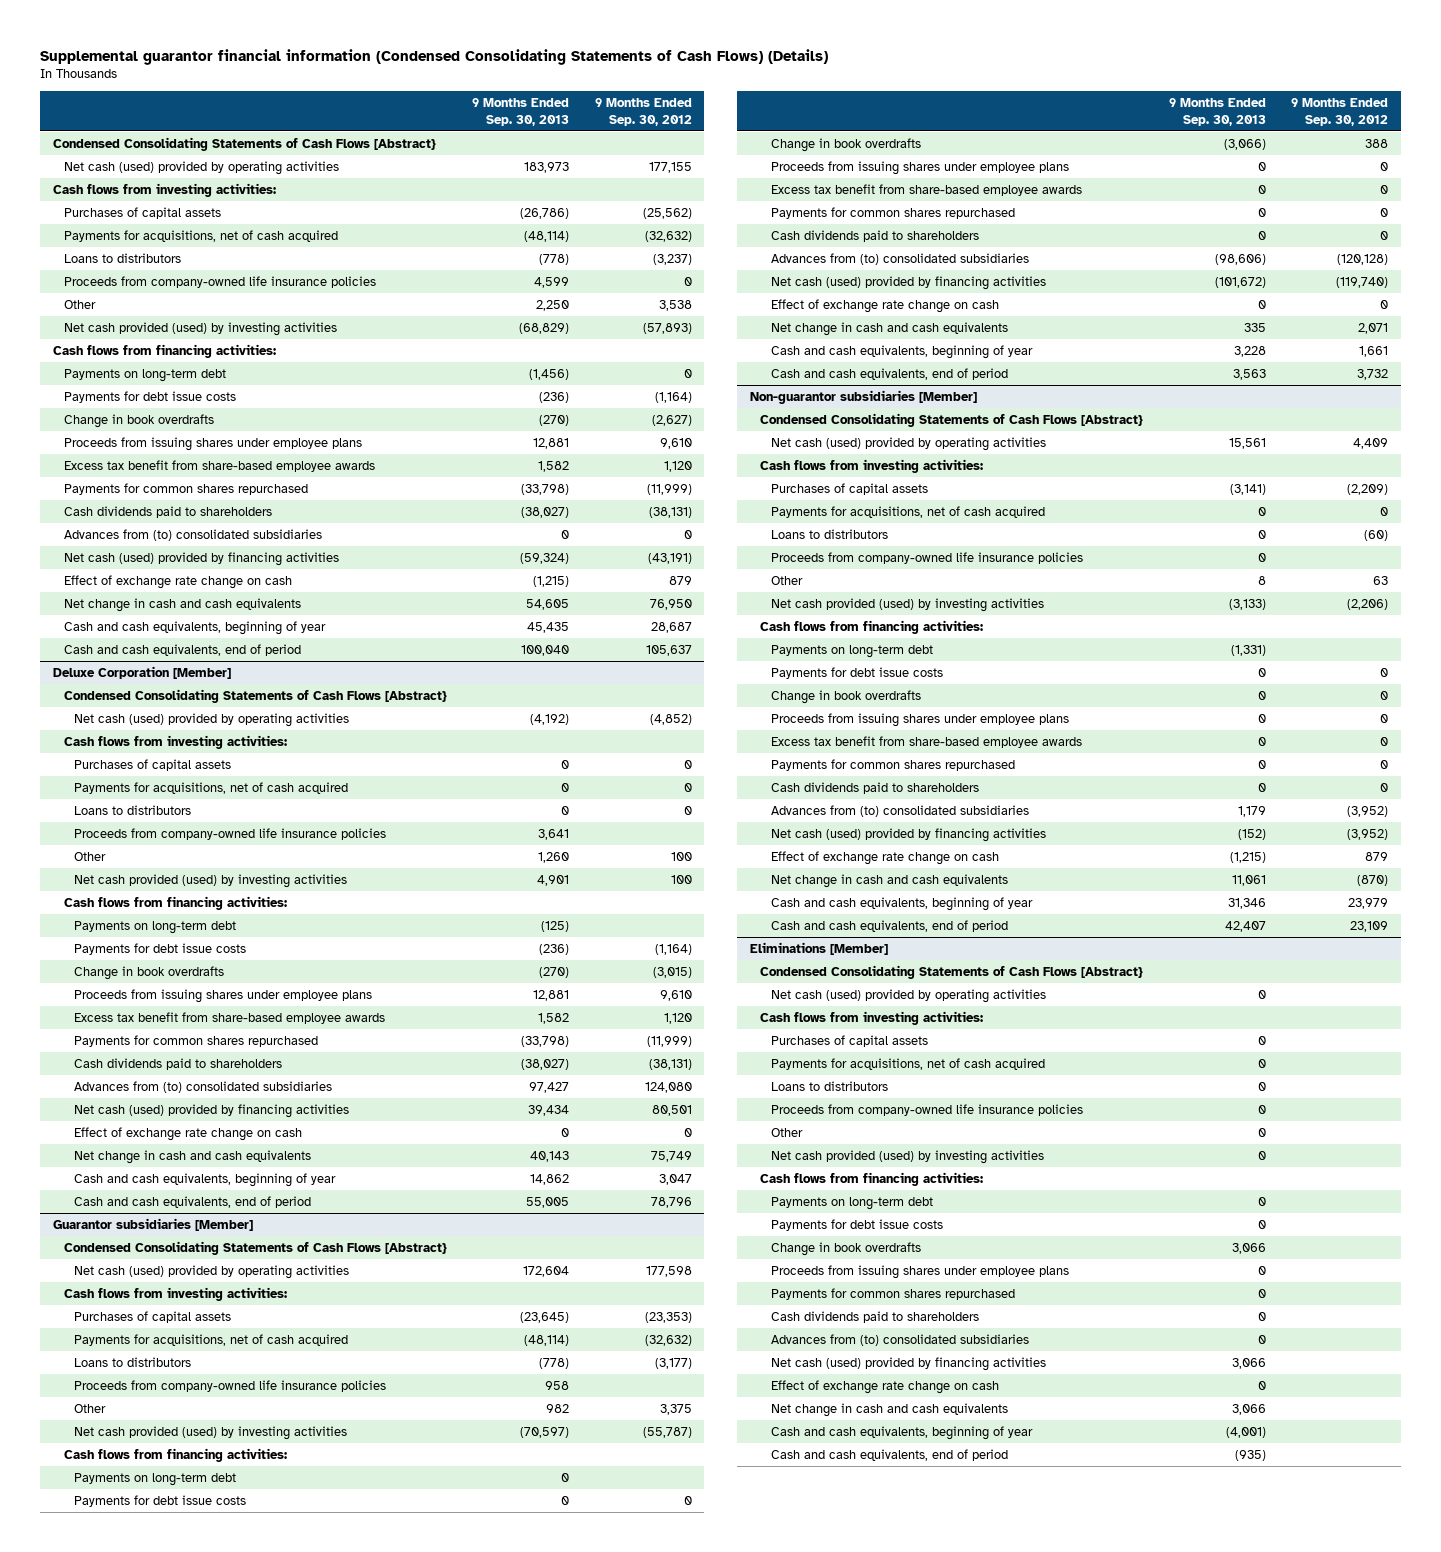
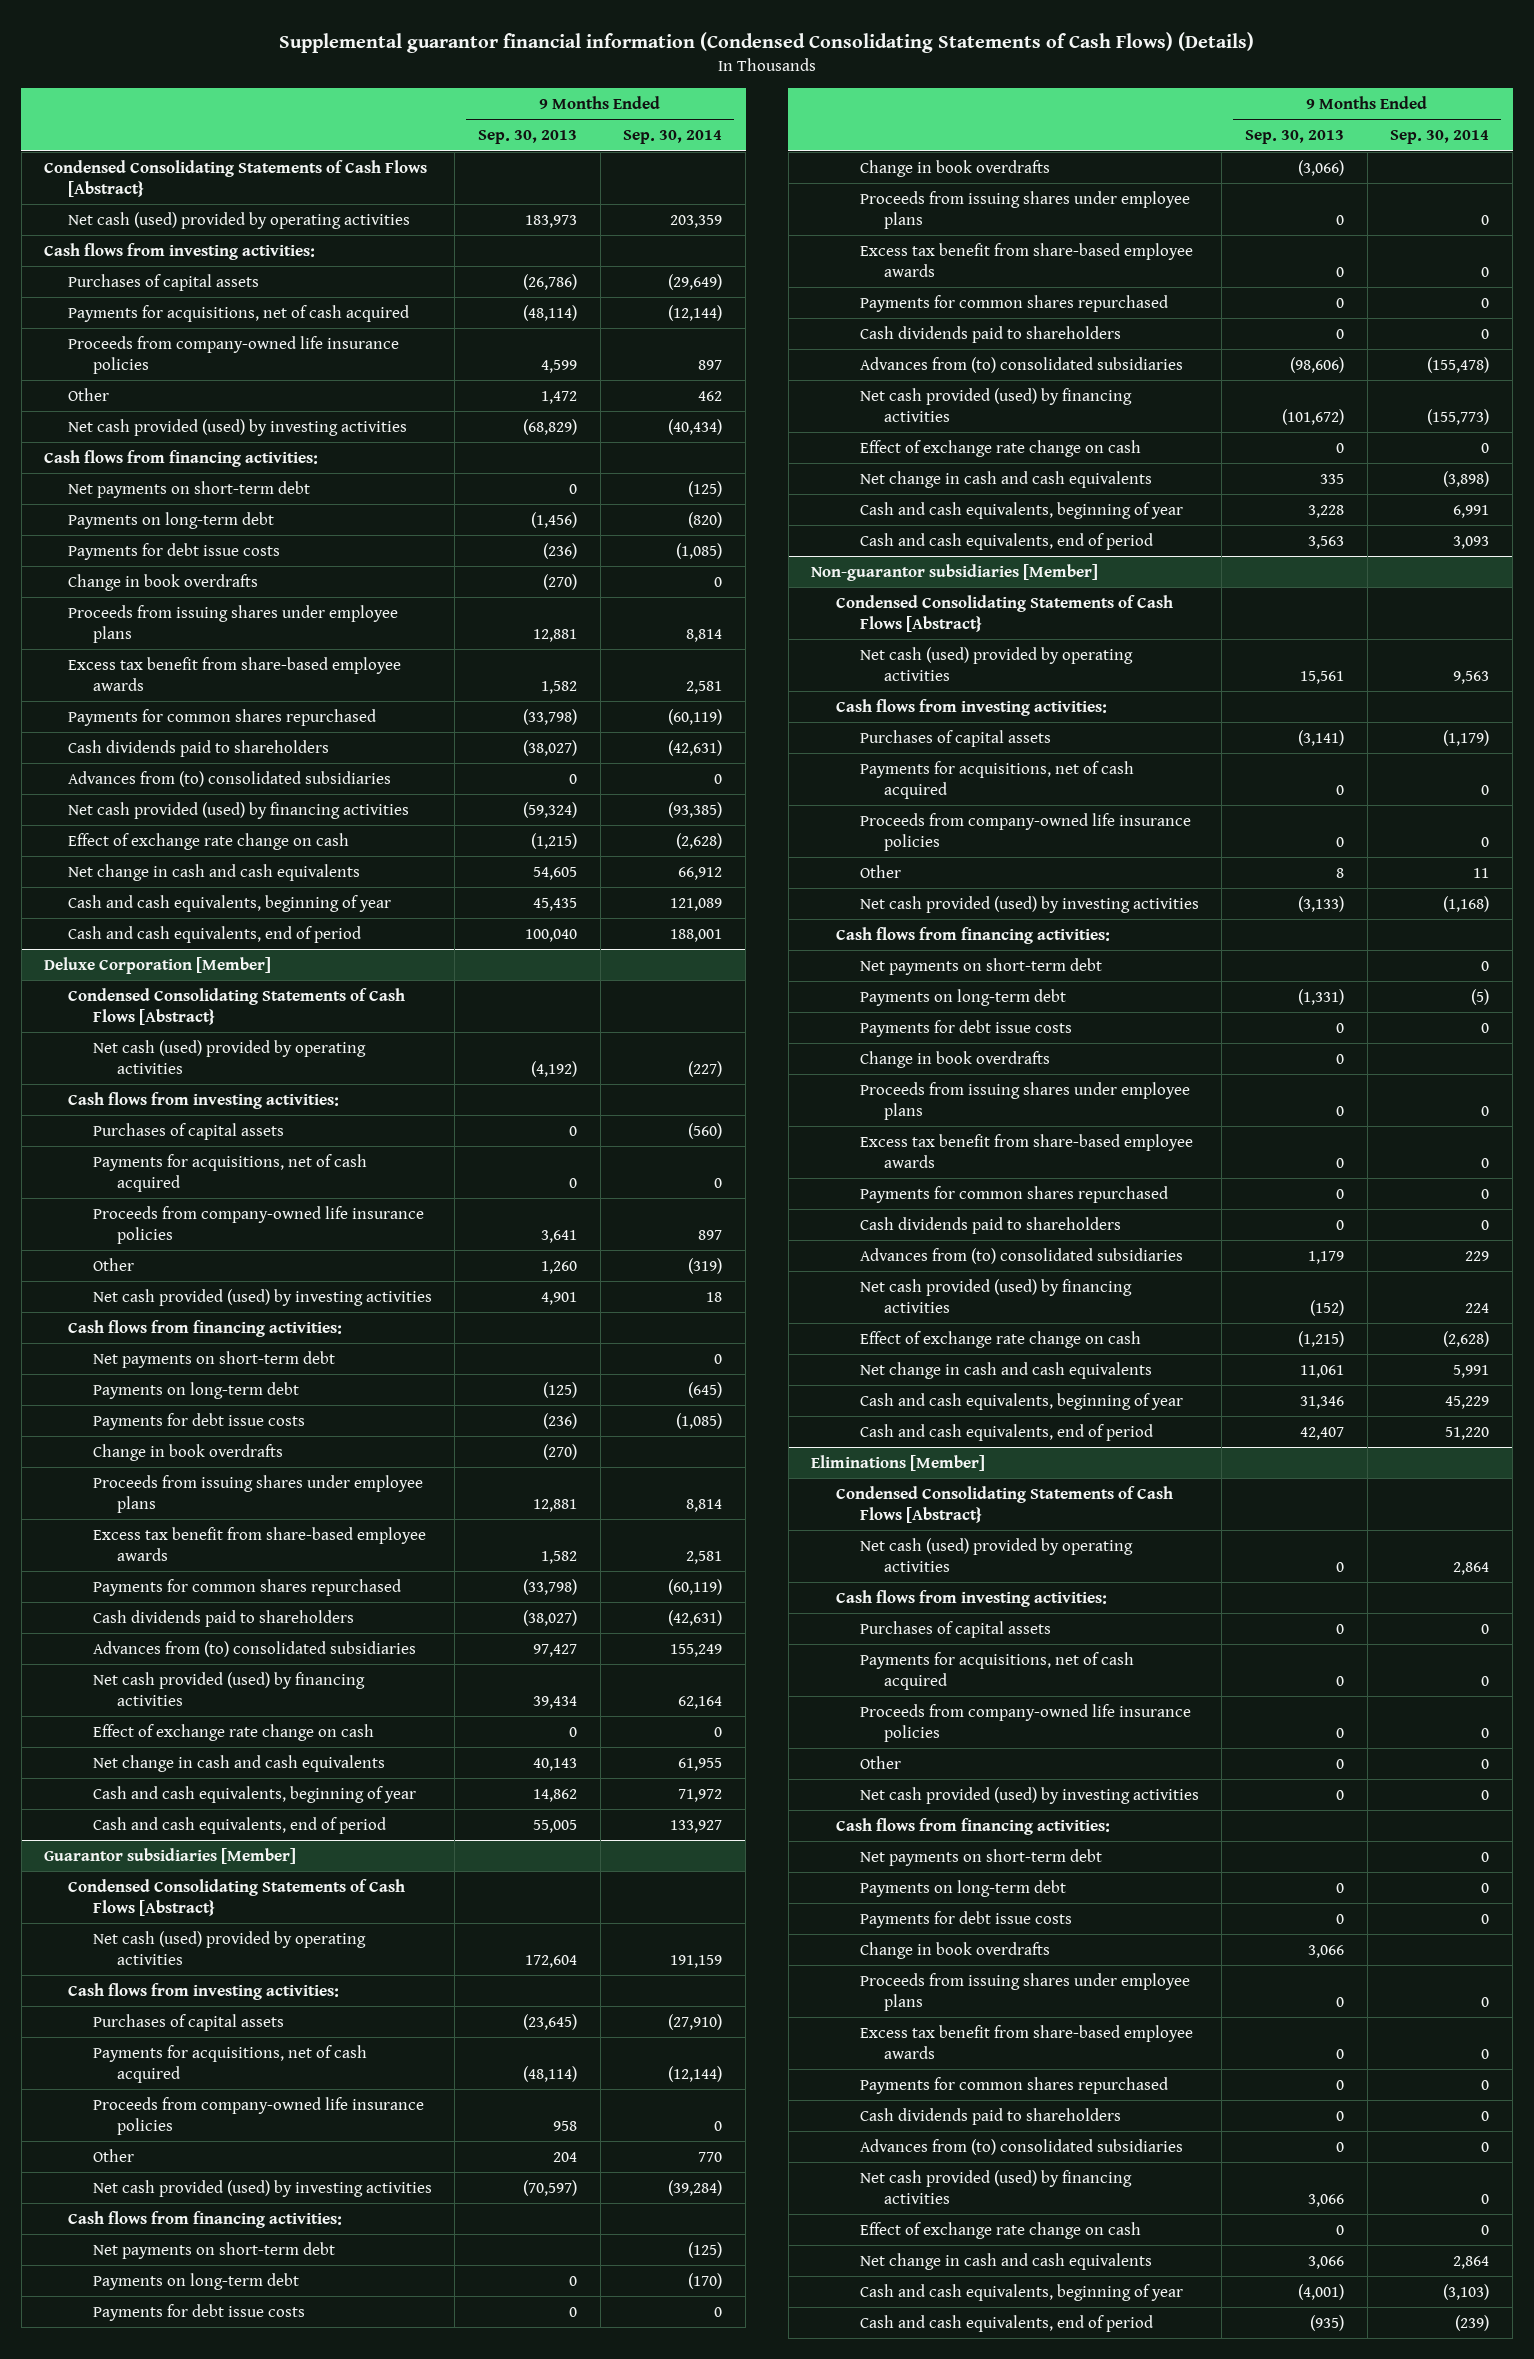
[594,98,692,126] 9 Months Ended Sep. 30, 2012 -> none
none -> [623,130,723,145] Sep. 30, 2014
[63,252,181,263] Loans to distributors -> none
[536,299,570,311] 2,250 -> [540,390,577,404] 1,472
none -> [68,480,311,498] Net payments on short-term debt
[63,551,339,566] Net cash (used) provided by financing activities -> [68,801,410,819] Net cash provided (used) by financing activities
[74,804,192,815] Loans to distributors -> none
none -> [92,1350,335,1368] Net payments on short-term debt
[74,1103,350,1118] Net cash (used) provided by financing activities -> [92,1671,365,1706] Net cash provided (used) by financing activities
[74,1356,192,1367] Loans to distributors -> none
[546,1403,570,1413] 982 -> [552,2151,577,2162] 204
none -> [92,2241,335,2259] Net payments on short-term debt
[770,275,1046,290] Net cash (used) provided by financing activities -> [859,387,1132,422] Net cash provided (used) by financing activities
[770,528,888,539] Loans to distributors -> none
none -> [859,957,1102,975] Net payments on short-term debt
[770,827,1046,842] Net cash (used) provided by financing activities -> [859,1278,1132,1313] Net cash provided (used) by financing activities
[770,1080,888,1091] Loans to distributors -> none
none -> [859,1848,1102,1866] Net payments on short-term debt
none -> [859,2024,1193,2059] Excess tax benefit from share-based employee awards
[770,1356,1046,1371] Net cash (used) provided by financing activities -> [859,2169,1132,2204] Net cash provided (used) by financing activities

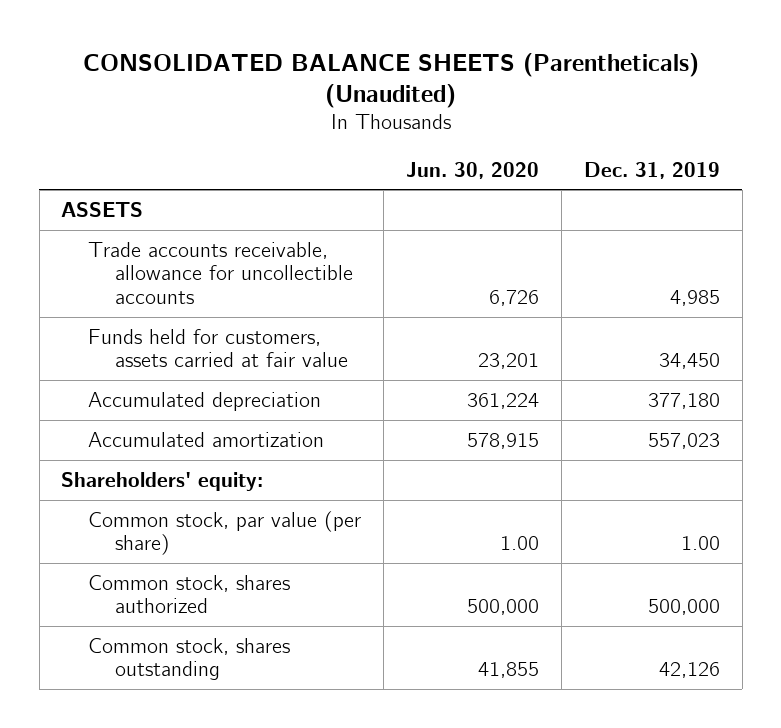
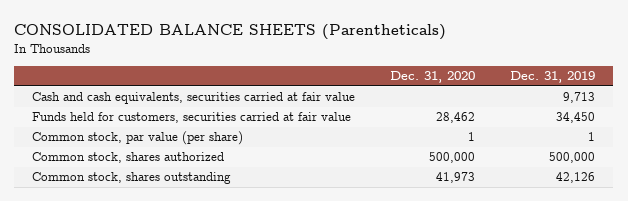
[82,52,699,109] CONSOLIDATED BALANCE SHEETS (Parentheticals) (Unaudited) -> [14,24,447,41] CONSOLIDATED BALANCE SHEETS (Parentheticals)
[406,161,540,179] Jun. 30, 2020 -> none
none -> [390,71,476,84] Dec. 31, 2020
[61,201,144,217] ASSETS -> none
[88,241,353,305] Trade accounts receivable, allowance for uncollectible accounts -> none
[88,391,322,411] Accumulated depreciation -> none
[88,431,325,447] Accumulated amortization -> none
[61,471,264,491] Shareholders' equity: -> none
none -> [32,92,356,105] Cash and cash equivalents, securities carried at fair value
[88,328,348,368] Funds held for customers, assets carried at fair value -> [32,112,352,124] Funds held for customers, securities carried at fair value
[680,536,720,551] 1.00 -> [588,132,596,142] 1

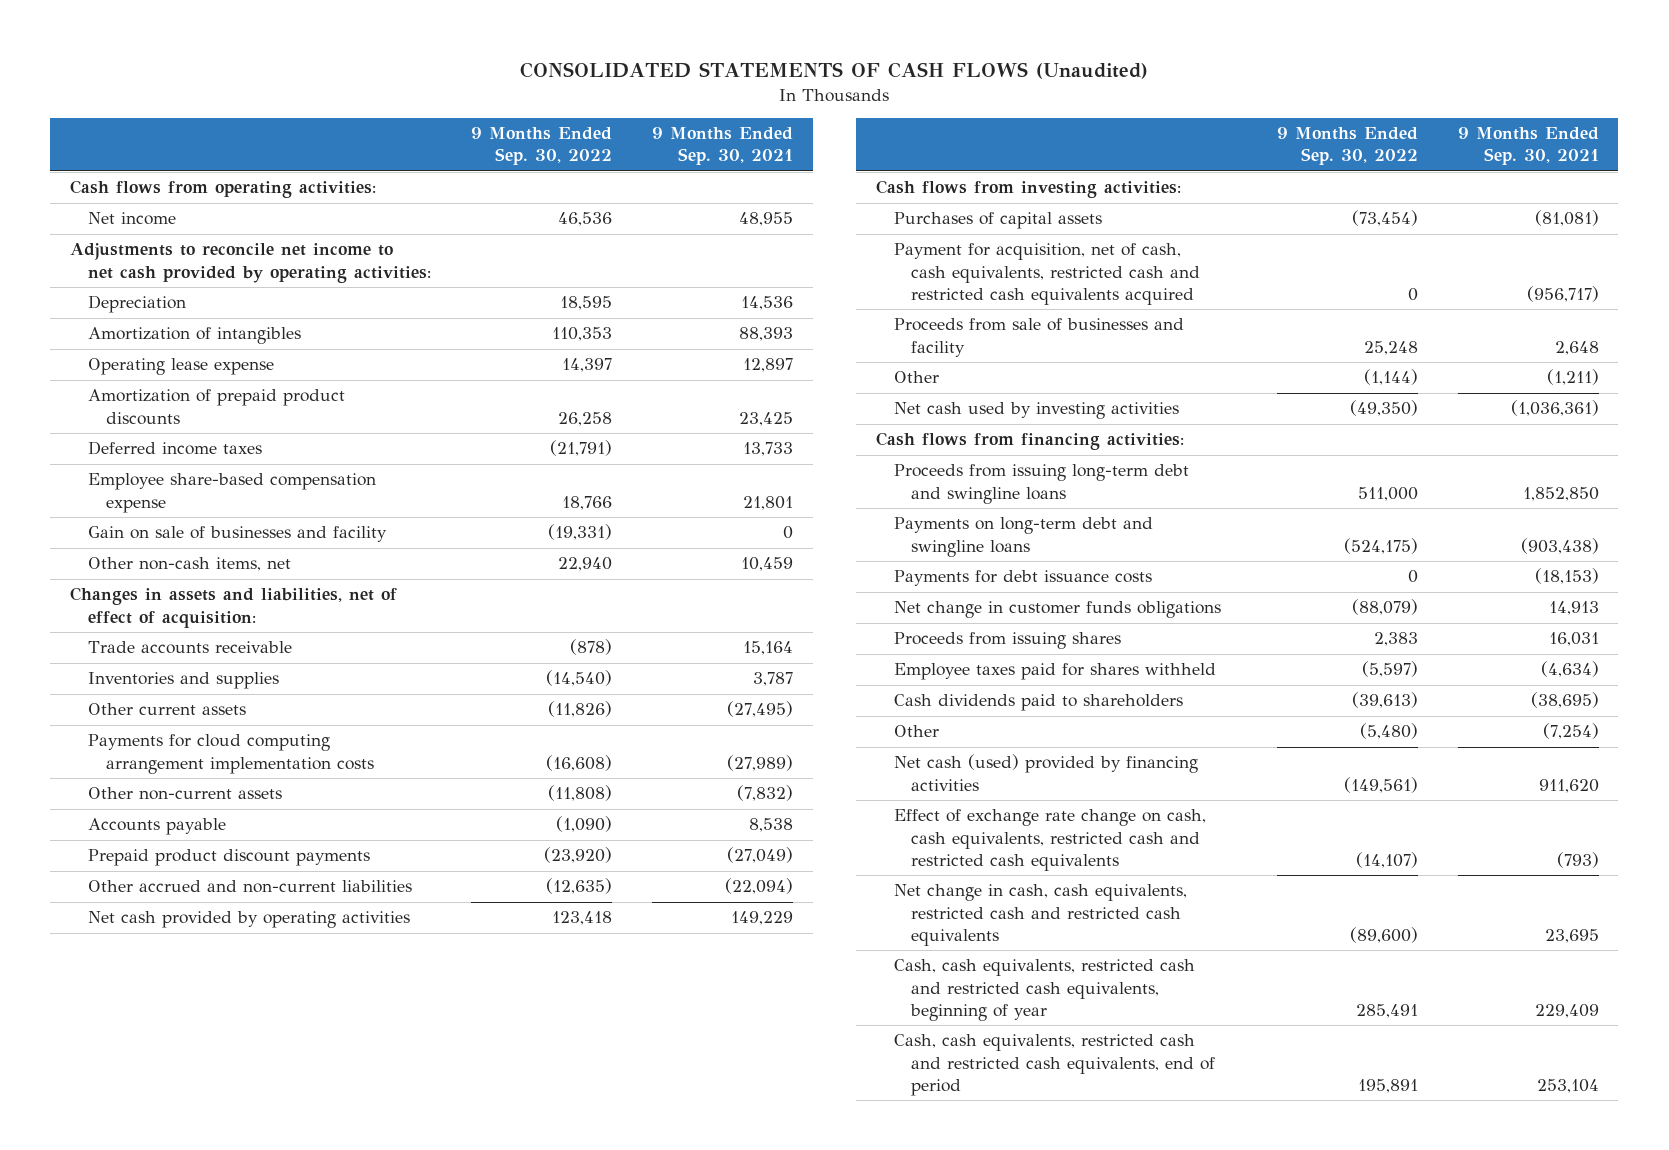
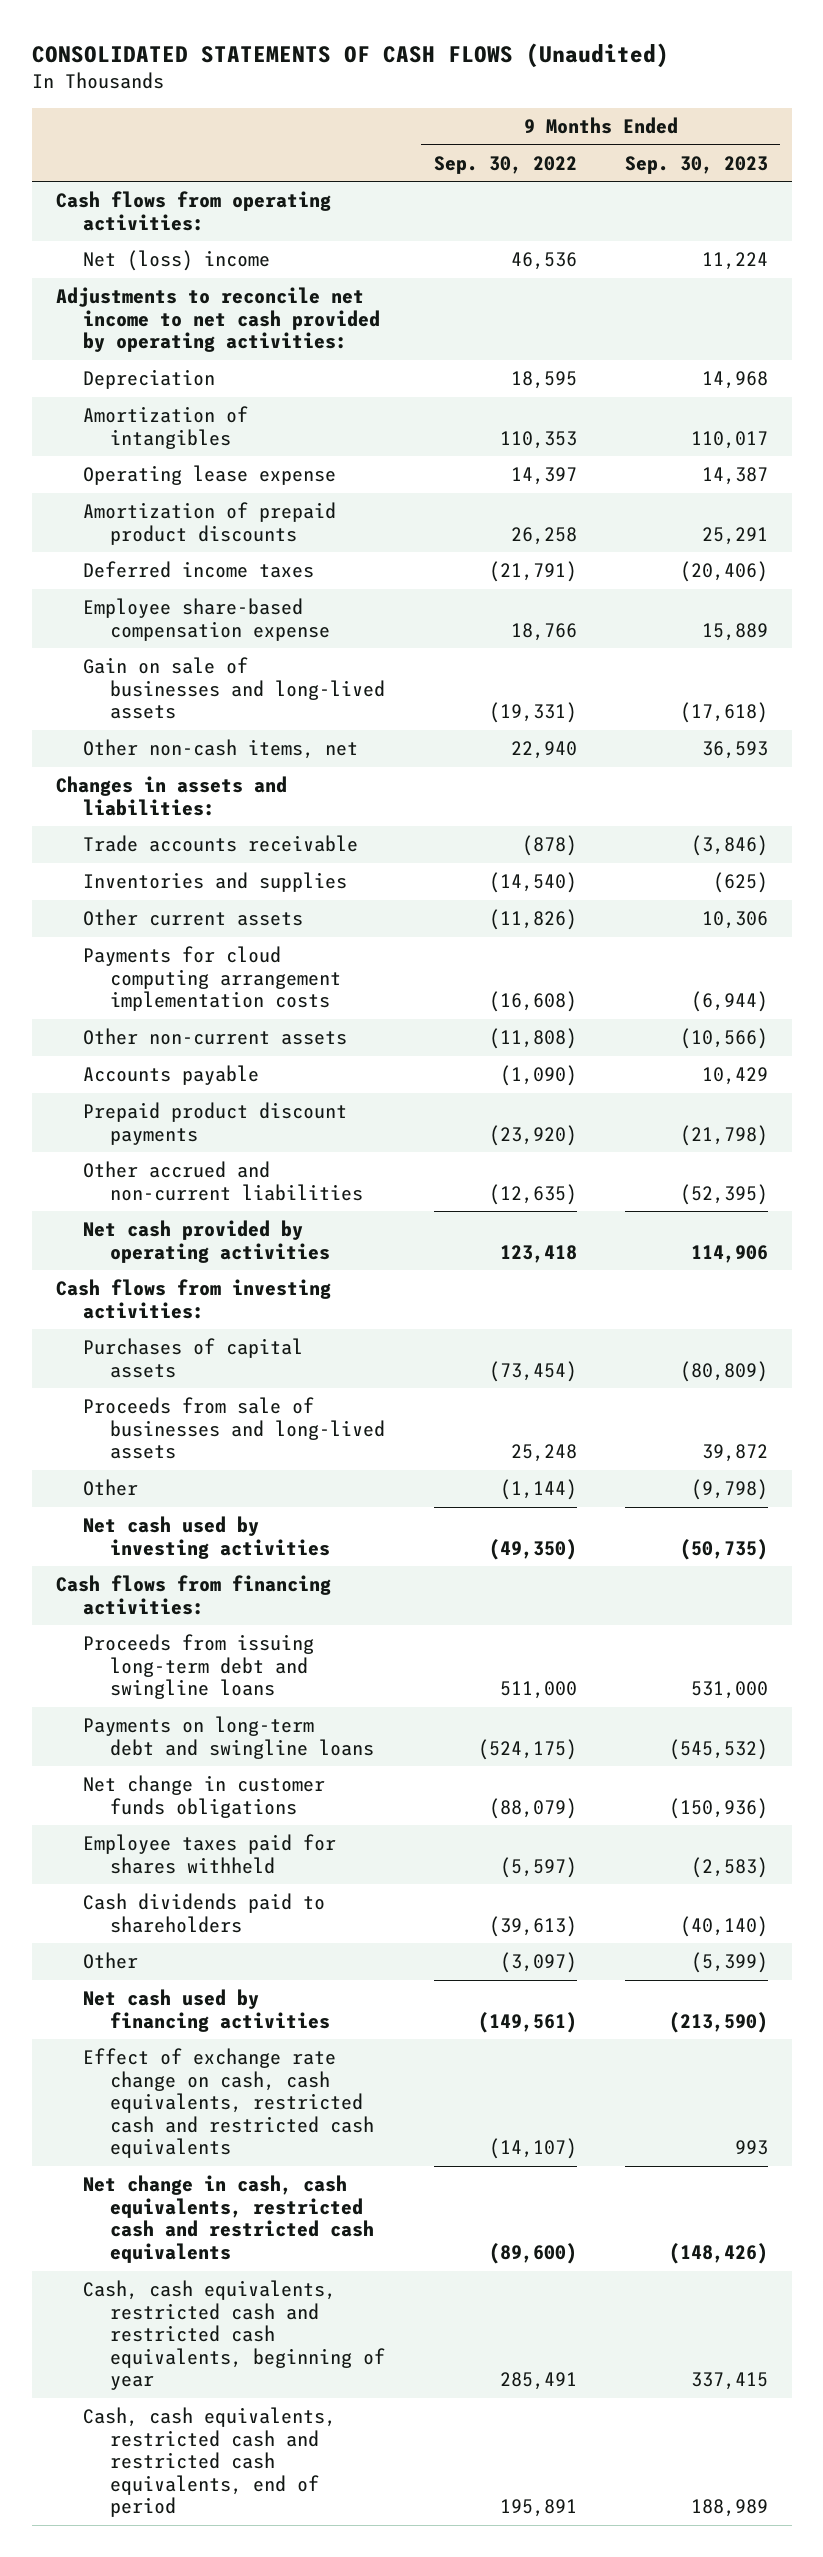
[651,127,793,166] 9 Months Ended Sep. 30, 2021 -> none
none -> [624,155,768,174] Sep. 30, 2023
[88,212,177,226] Net income -> [82,250,270,272] Net (loss) income
[88,526,388,543] Gain on sale of businesses and facility -> [82,657,386,720] Gain on sale of businesses and long-lived assets
[70,587,398,628] Changes in assets and liabilities, net of effect of acquisition: -> [55,776,287,816] Changes in assets and liabilities:
[893,243,1201,305] Payment for acquisition, net of cash, cash equivalents, restricted cash and restricted cash equivalents acquired -> none
[893,318,1184,357] Proceeds from sale of businesses and facility -> [82,1397,386,1460] Proceeds from sale of businesses and long-lived assets
[893,570,1152,587] Payments for debt issuance costs -> none
[893,632,1121,650] Proceeds from issuing shares -> none
[1359,723,1418,740] (5,480) -> [499,1952,577,1974] (3,097)
[893,754,1198,791] Net cash (used) provided by financing activities -> [82,1989,331,2032] Net cash used by financing activities

